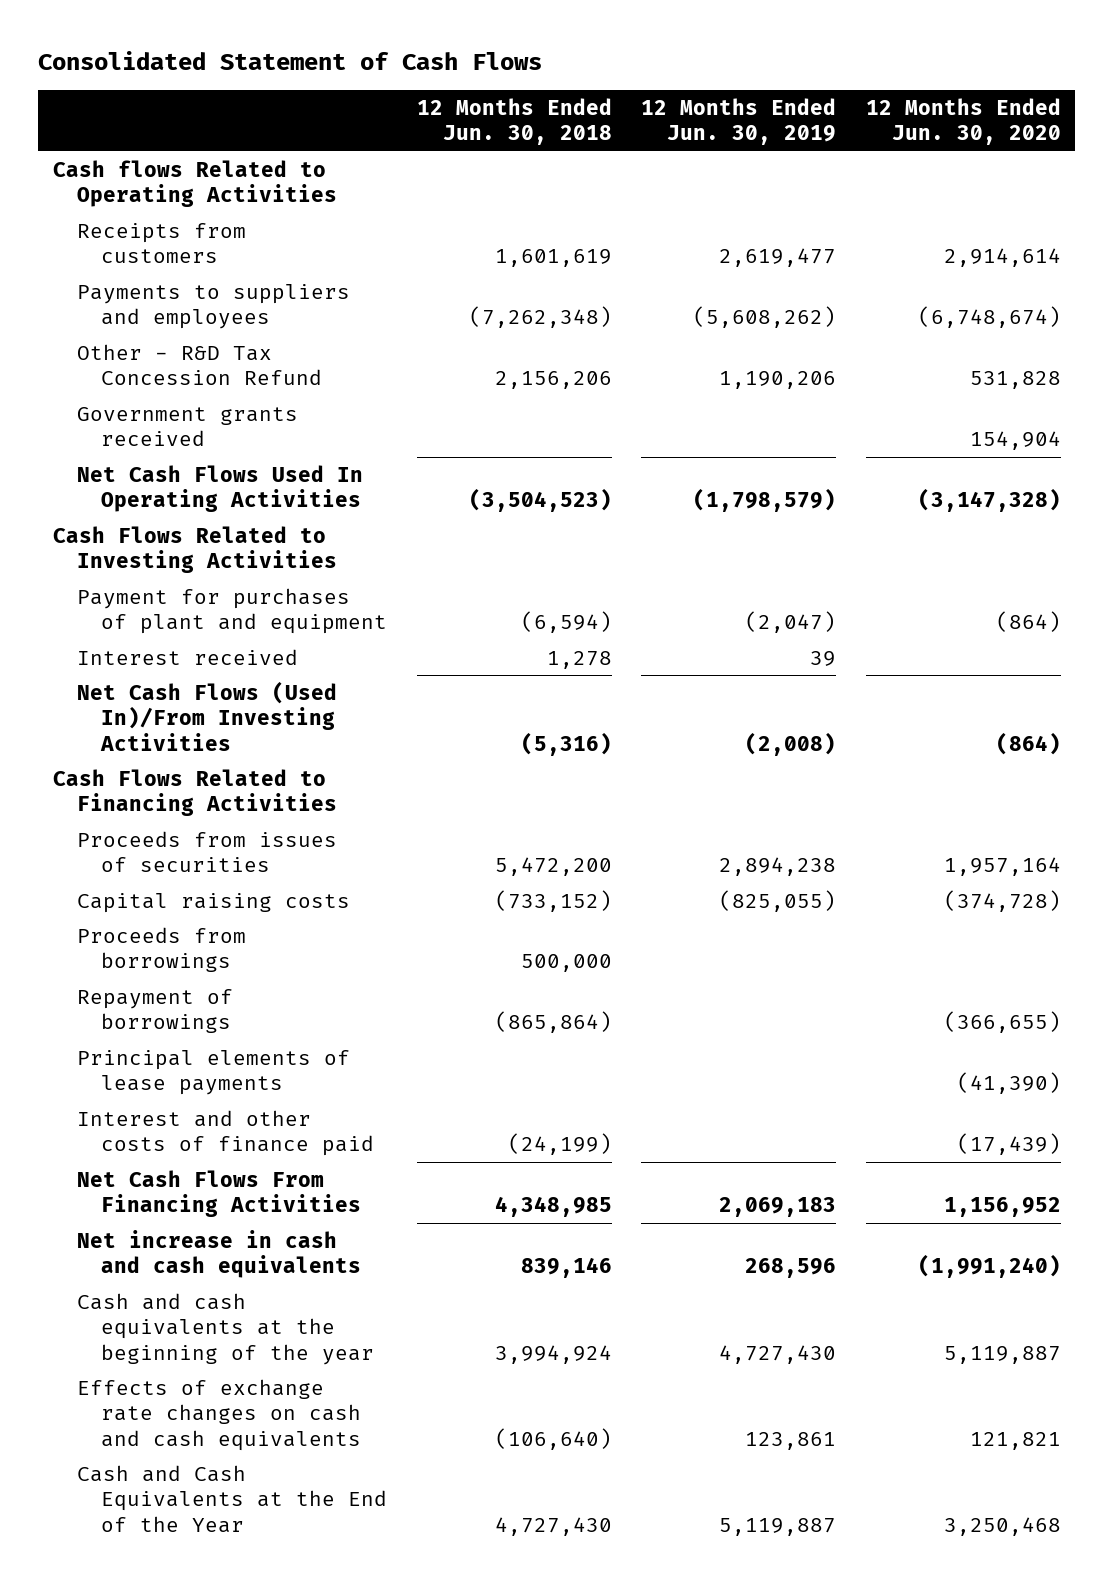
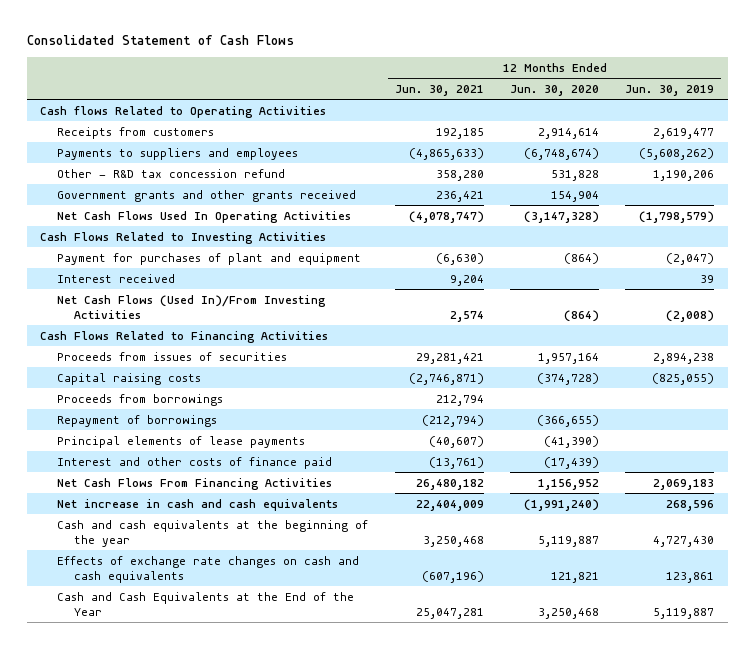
[416,97,612,146] 12 Months Ended Jun. 30, 2018 -> none
none -> [394,84,484,96] Jun. 30, 2021
[77,343,323,386] Other - R&D Tax Concession Refund -> [57,168,286,178] Other - R&D tax concession refund
[77,406,299,447] Government grants received -> [57,189,357,202] Government grants and other grants received

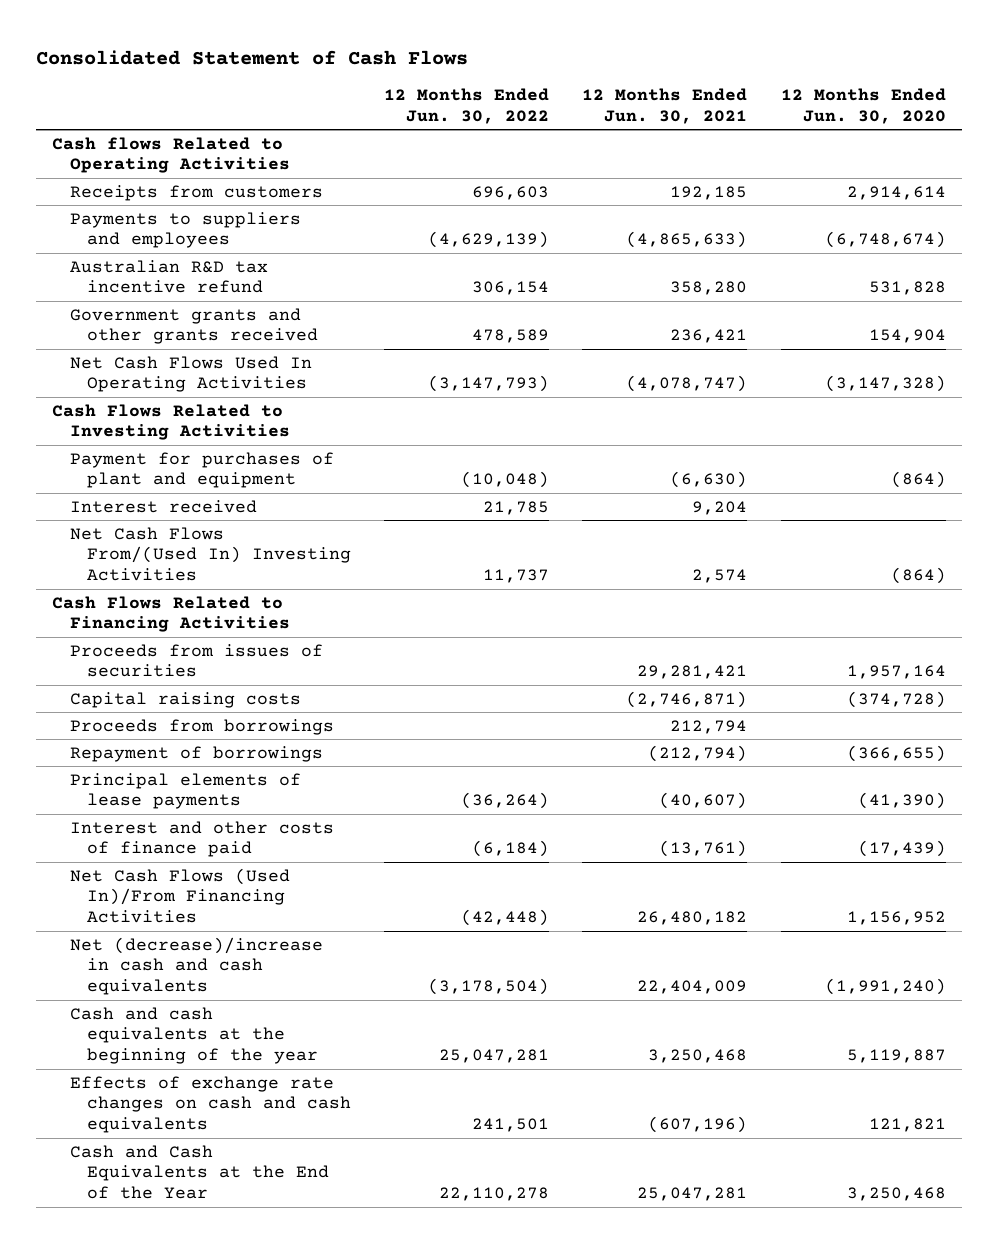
[625,84,715,96] Jun. 30, 2019 -> none
none -> [384,88,550,124] 12 Months Ended Jun. 30, 2022
[57,168,286,178] Other - R&D tax concession refund -> [69,259,268,294] Australian R&D tax incentive refund
[57,294,327,319] Net Cash Flows (Used In)/From Investing Activities -> [69,526,351,582] Net Cash Flows From/(Used In) Investing Activities
[57,477,333,490] Net Cash Flows From Financing Activities -> [69,867,290,924] Net Cash Flows (Used In)/From Financing Activities
[57,498,339,511] Net increase in cash and cash equivalents -> [69,936,323,996] Net (decrease)/increase in cash and cash equivalents

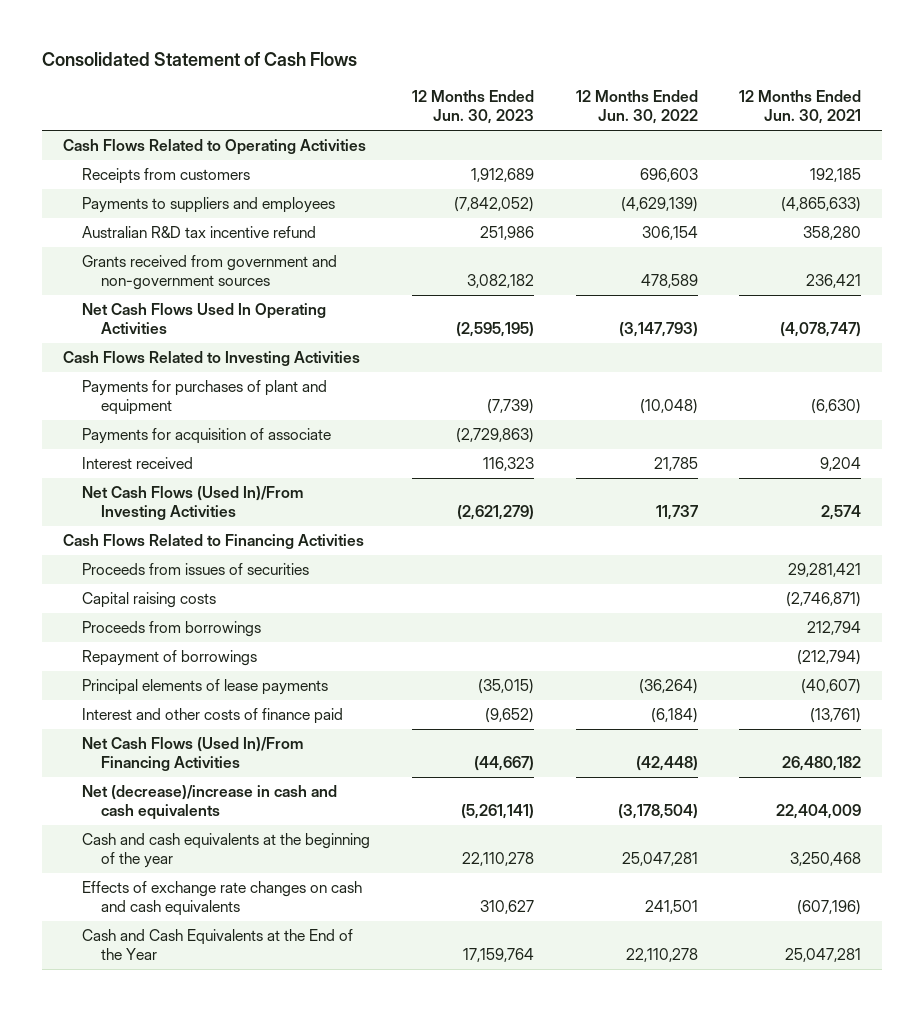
[780,88,946,124] 12 Months Ended Jun. 30, 2020 -> none
none -> [411,90,534,125] 12 Months Ended Jun. 30, 2023
[52,136,290,174] Cash flows Related to Operating Activities -> [62,139,366,156] Cash Flows Related to Operating Activities
[69,307,318,345] Government grants and other grants received -> [82,255,338,291] Grants received from government and non-government sources
[69,451,334,489] Payment for purchases of plant and equipment -> [82,380,328,416] Payments for purchases of plant and equipment
none -> [82,428,332,445] Payments for acquisition of associate
[69,526,351,582] Net Cash Flows From/(Used In) Investing Activities -> [82,486,304,521] Net Cash Flows (Used In)/From Investing Activities

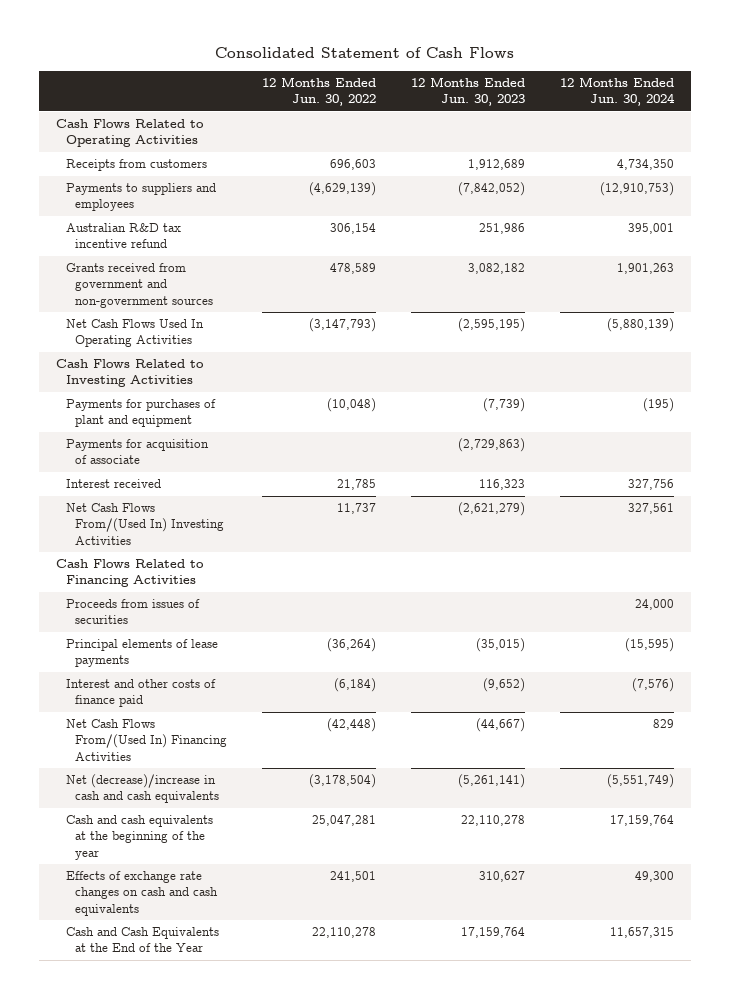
[739,90,862,125] 12 Months Ended Jun. 30, 2021 -> none
none -> [559,77,675,107] 12 Months Ended Jun. 30, 2024
[82,486,304,521] Net Cash Flows (Used In)/From Investing Activities -> [65,503,224,545] Net Cash Flows From/(Used In) Investing Activities
[82,592,217,609] Capital raising costs -> none
[82,621,262,638] Proceeds from borrowings -> none
[82,650,258,667] Repayment of borrowings -> none
[82,737,304,772] Net Cash Flows (Used In)/From Financing Activities -> [65,719,227,761] Net Cash Flows From/(Used In) Financing Activities

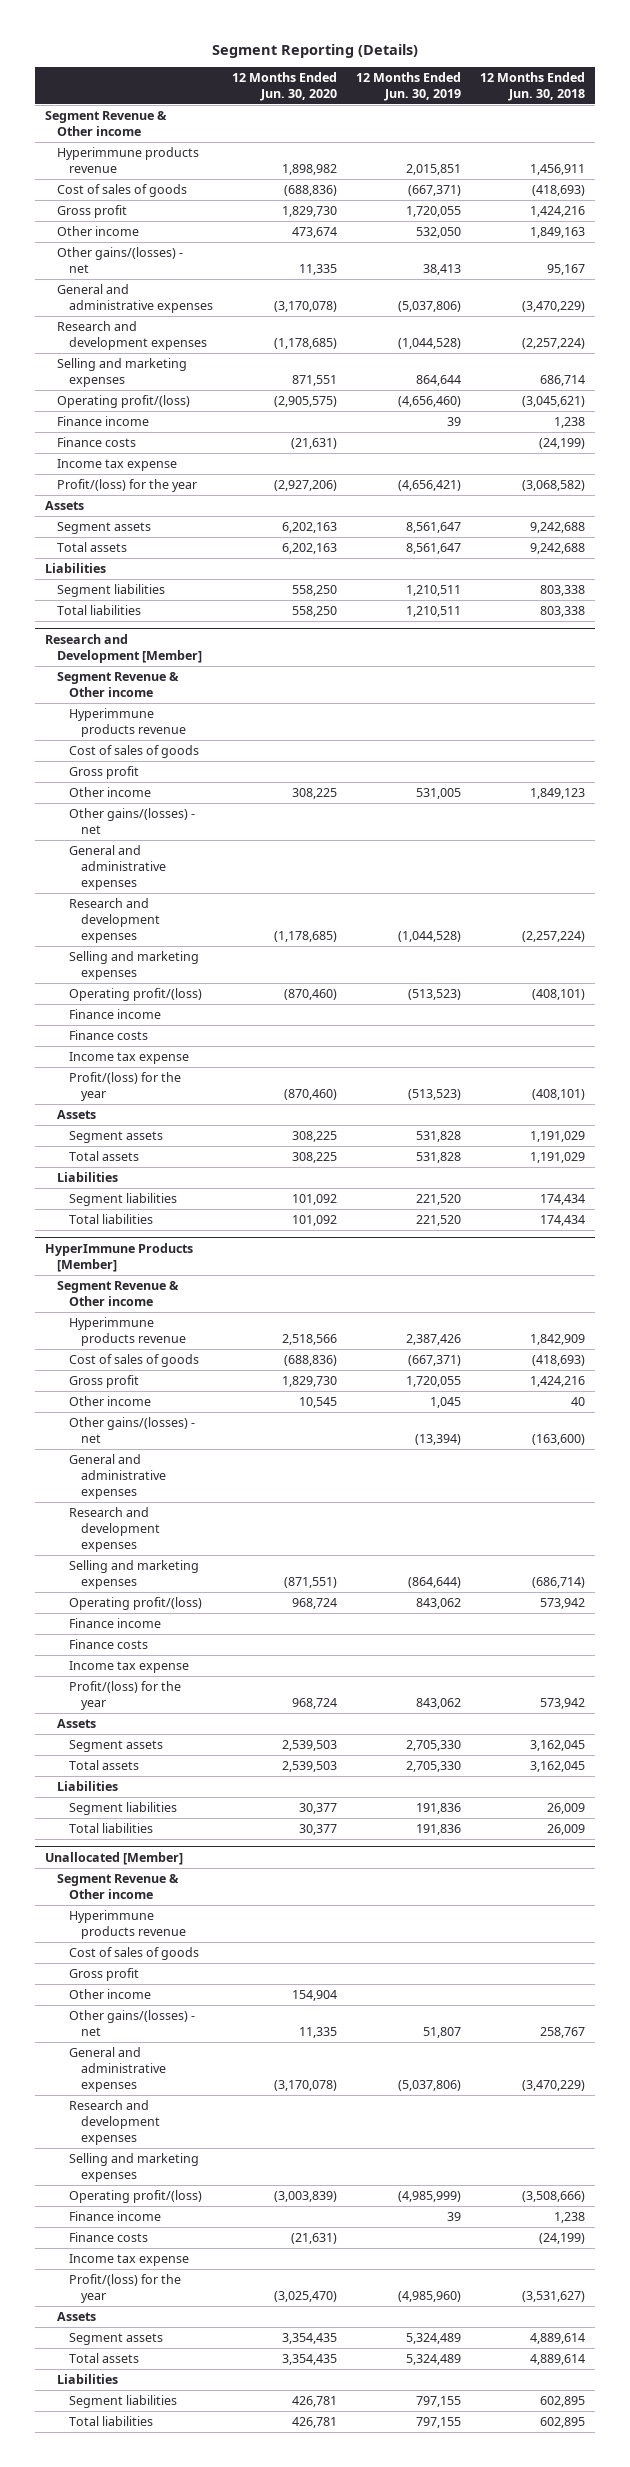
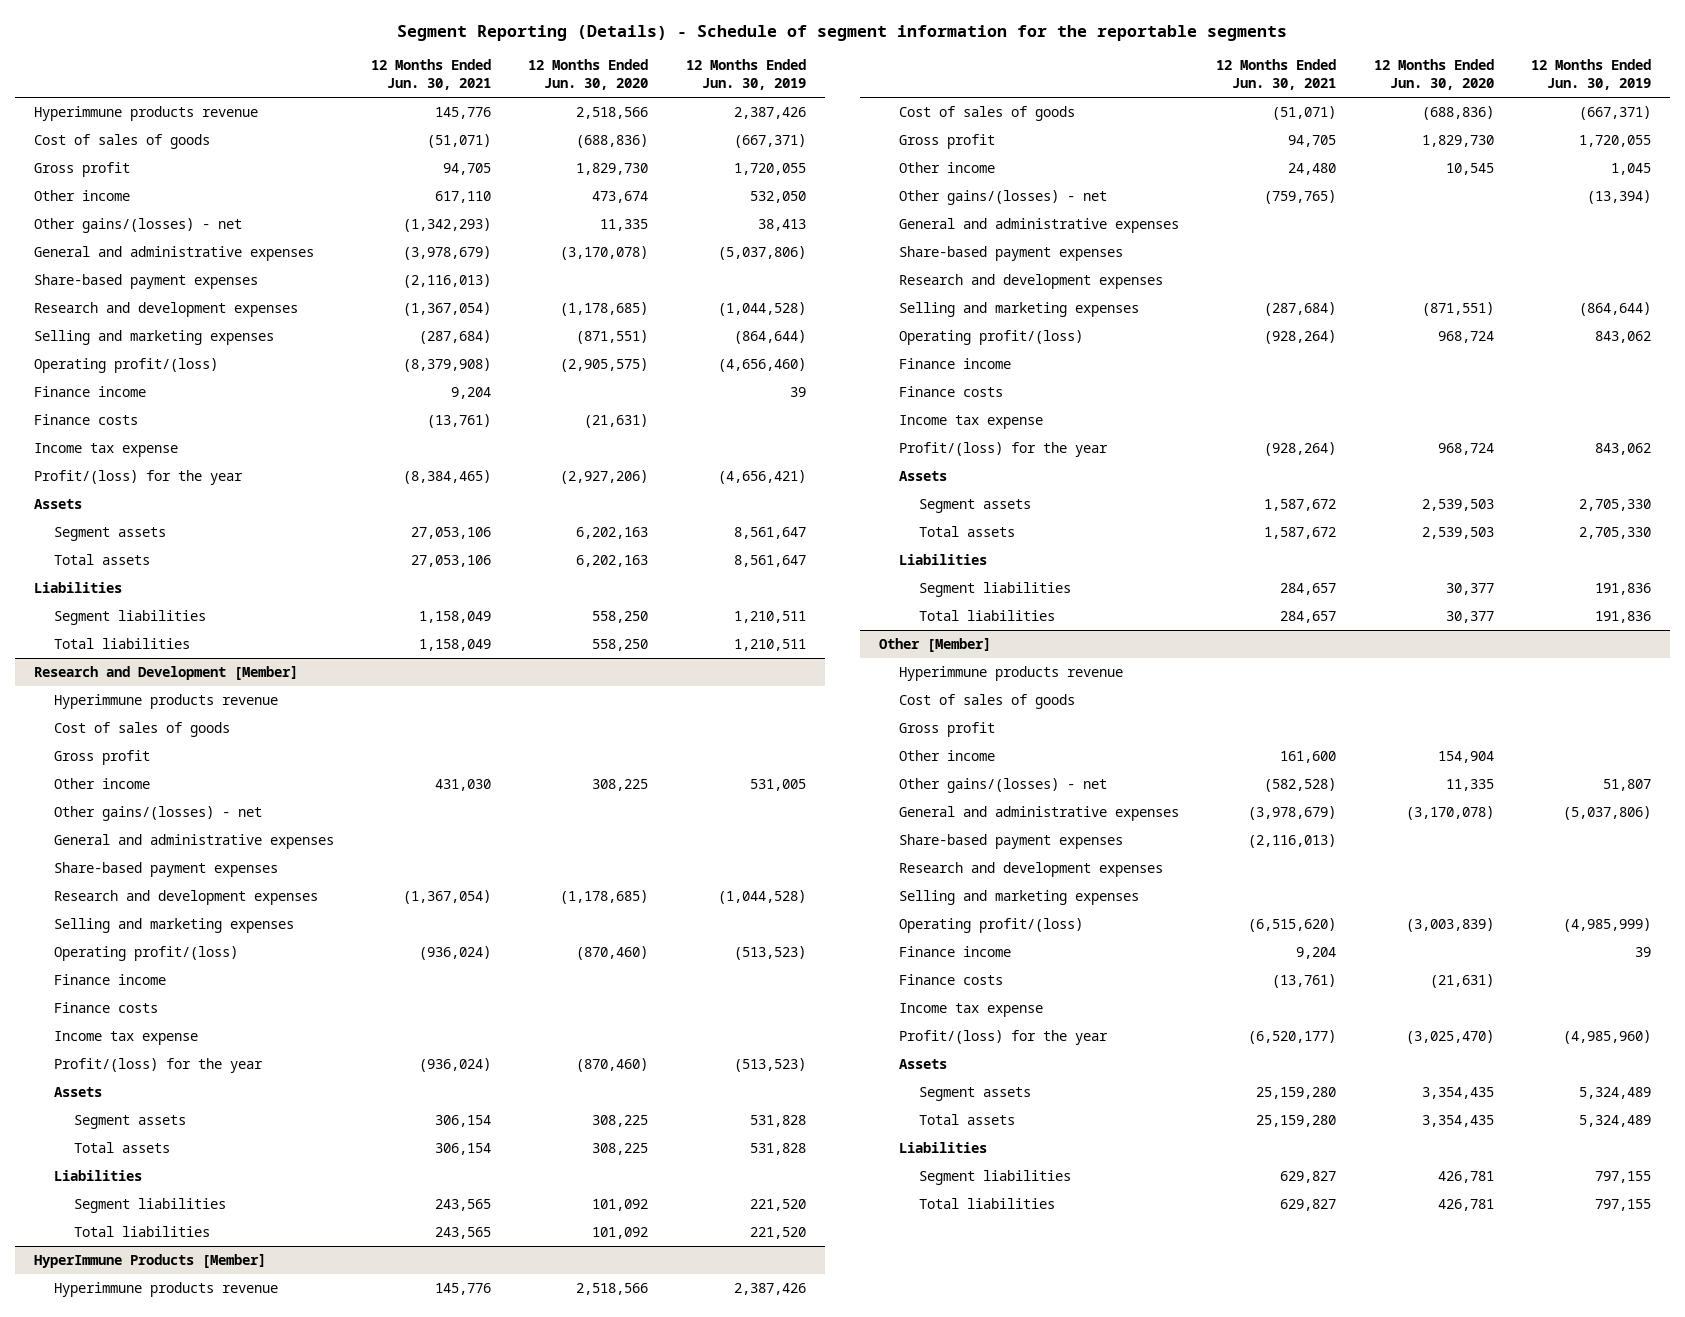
[211,43,418,58] Segment Reporting (Details) -> [397,24,1288,41] Segment Reporting (Details) - Schedule of segment information for the reportable segments
[480,72,586,101] 12 Months Ended Jun. 30, 2018 -> none
none -> [371,59,492,91] 12 Months Ended Jun. 30, 2021
[44,111,167,136] Segment Revenue & Other income -> none
[281,163,337,175] 1,898,982 -> [576,107,649,120] 2,518,566
[405,163,461,175] 2,015,851 -> [733,107,806,120] 2,387,426
none -> [33,274,258,290] Share-based payment expenses
[291,374,337,386] 871,551 -> [576,330,649,345] (871,551)
[415,374,461,386] 864,644 -> [733,330,806,345] (864,644)
[56,672,179,697] Segment Revenue & Other income -> none
none -> [53,862,278,878] Share-based payment expenses
[56,1281,179,1306] Segment Revenue & Other income -> none
none -> [898,246,1123,262] Share-based payment expenses
[44,1851,183,1865] Unallocated [Member] -> none
[56,1874,179,1899] Segment Revenue & Other income -> none
none -> [878,638,991,653] Other [Member]
none -> [898,834,1123,850] Share-based payment expenses

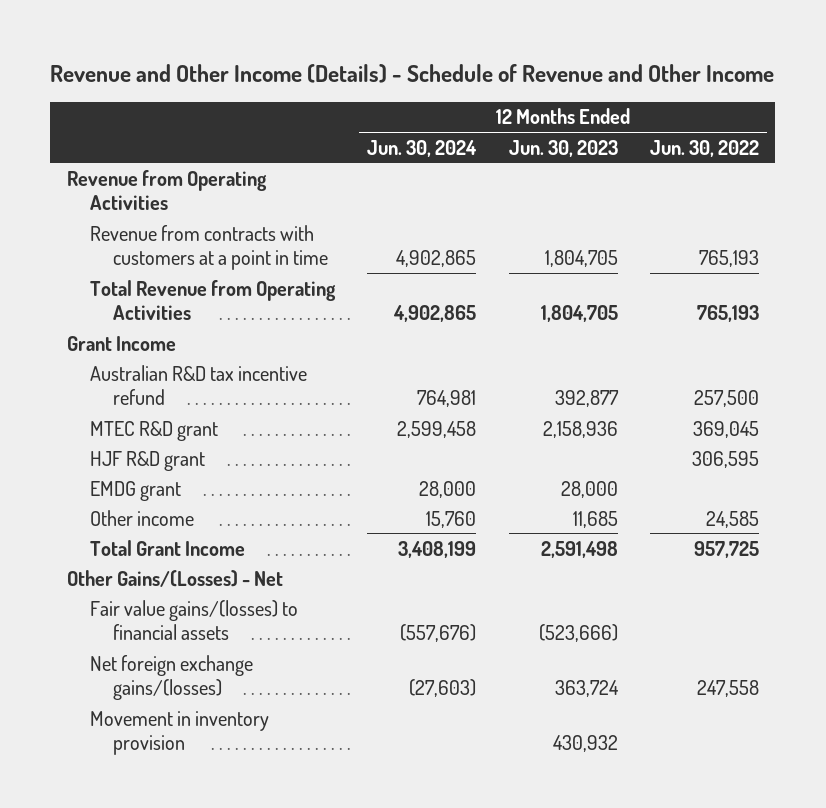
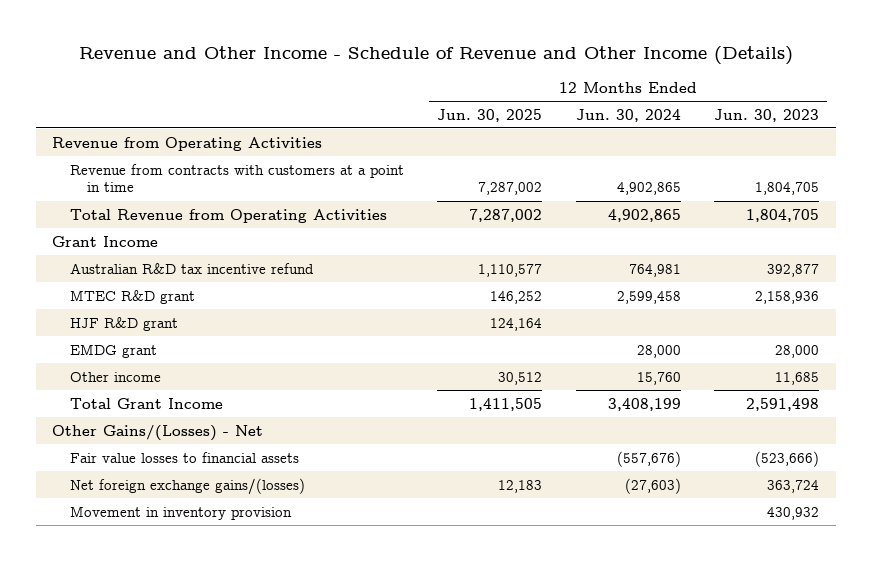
[50,63,775,83] Revenue and Other Income (Details) - Schedule of Revenue and Other Income -> [78,46,793,66] Revenue and Other Income - Schedule of Revenue and Other Income (Details)
[650,139,760,157] Jun. 30, 2022 -> none
none -> [437,108,543,122] Jun. 30, 2025
[89,599,298,641] Fair value gains/(losses) to financial assets -> [69,451,299,463] Fair value losses to financial assets

